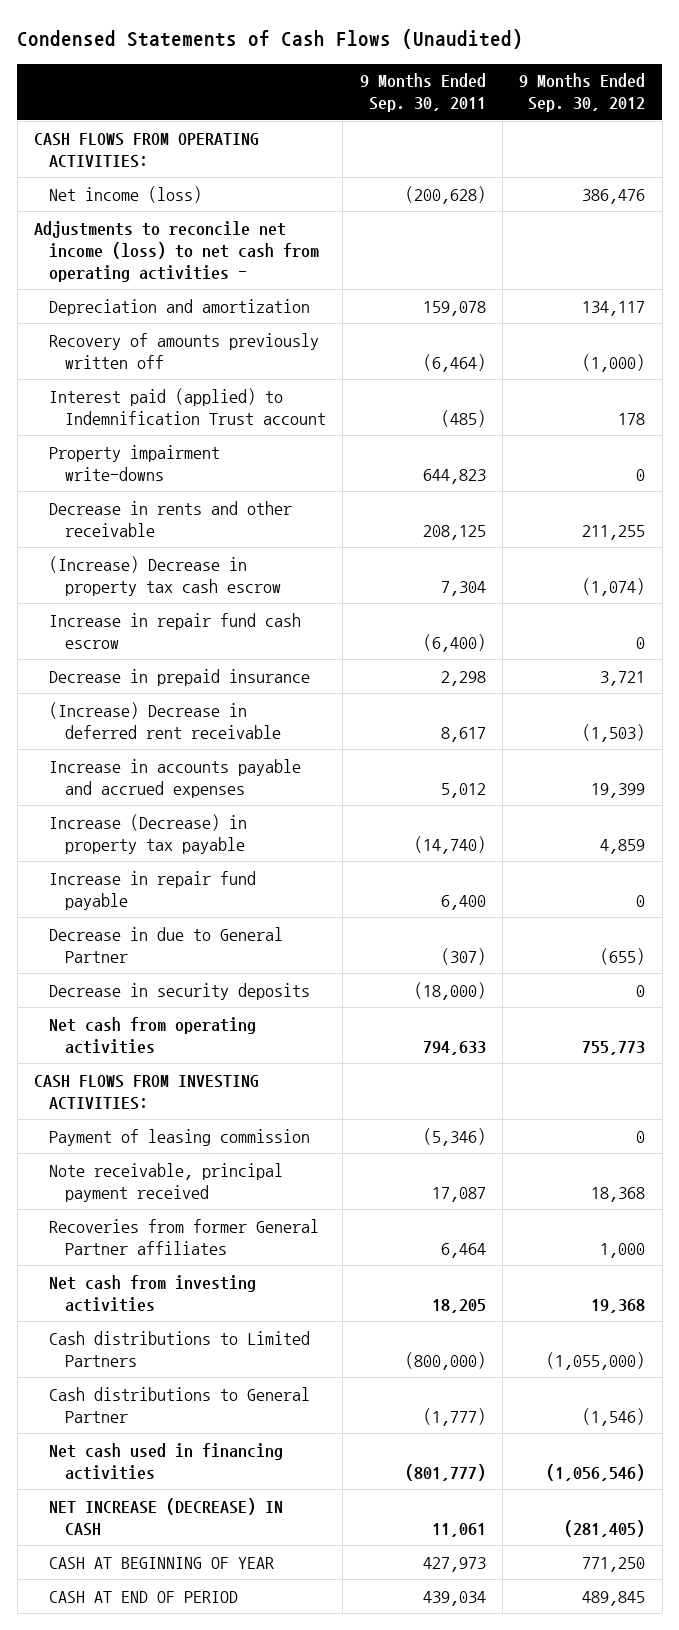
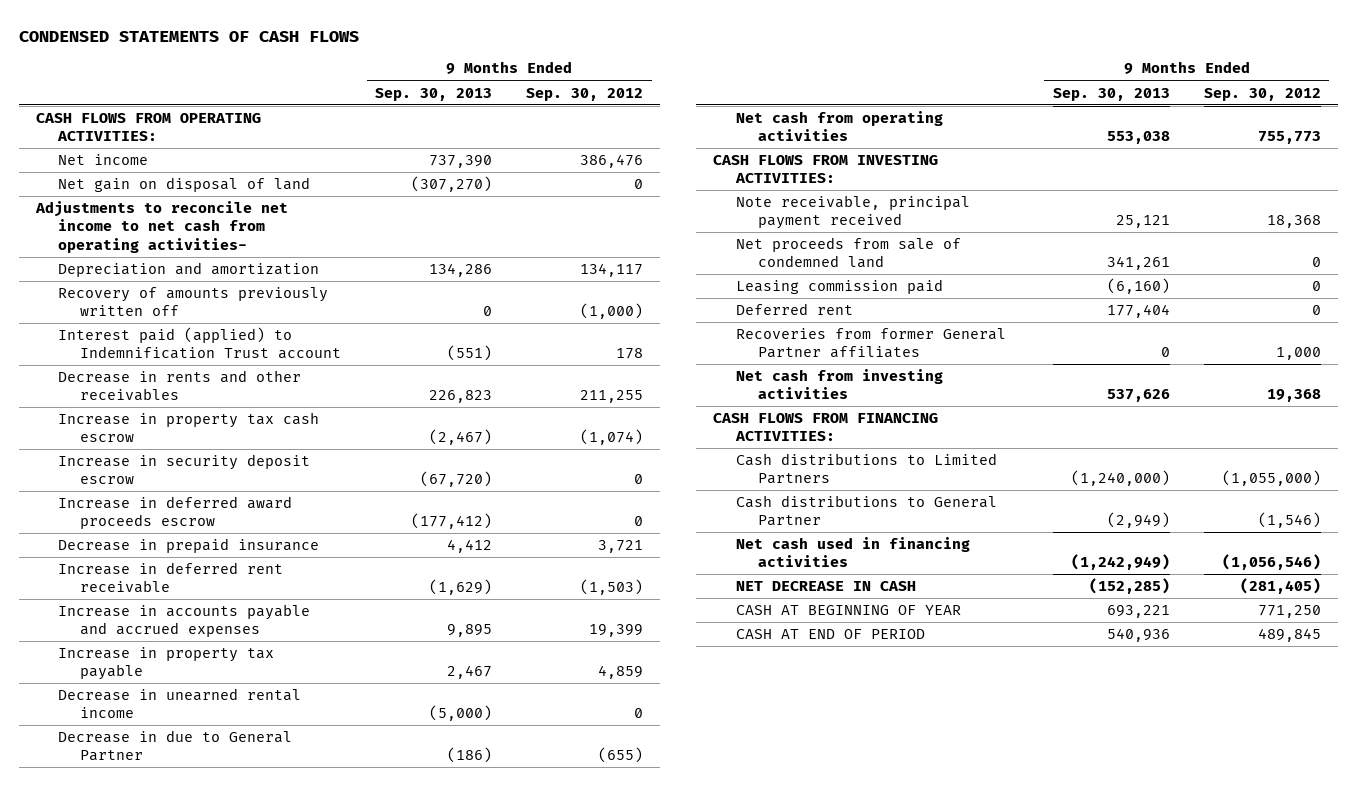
[17,29,524,50] Condensed Statements of Cash Flows (Unaudited) -> [19,30,360,42] CONDENSED STATEMENTS OF CASH FLOWS
[359,73,486,113] 9 Months Ended Sep. 30, 2011 -> none
none -> [375,87,493,101] Sep. 30, 2013
[49,185,203,203] Net income (loss) -> [58,154,149,166] Net income
none -> [58,177,311,193] Net gain on disposal of land
[34,220,320,282] Adjustments to reconcile net income (loss) to net cash from operating activities - -> [35,201,289,253] Adjustments to reconcile net income to net cash from operating activities-
[49,444,221,481] Property impairment write-downs -> none
[49,612,302,649] Increase in repair fund cash escrow -> none
[49,500,293,537] Decrease in rents and other receivable -> [58,370,302,402] Decrease in rents and other receivables
[49,555,281,596] (Increase) Decrease in property tax cash escrow -> [58,412,320,443] Increase in property tax cash escrow
none -> [58,454,311,485] Increase in security deposit escrow
none -> [58,496,293,530] Increase in deferred award proceeds escrow
[49,701,281,739] (Increase) Decrease in deferred rent receivable -> [58,562,284,594] Increase in deferred rent receivable
[49,870,257,910] Increase in repair fund payable -> none
[49,813,248,854] Increase (Decrease) in property tax payable -> [58,647,275,681] Increase in property tax payable
none -> [58,688,302,719] Decrease in unearned rental income
[49,982,311,1000] Decrease in security deposits -> none
[49,1128,311,1146] Payment of leasing commission -> none
none -> [735,237,961,269] Net proceeds from sale of condemned land
none -> [735,279,943,295] Leasing commission paid
none -> [735,303,853,316] Deferred rent
none -> [713,413,939,442] CASH FLOWS FROM FINANCING ACTIVITIES:
[49,1497,284,1536] NET INCREASE (DECREASE) IN CASH -> [735,581,916,592] NET DECREASE IN CASH

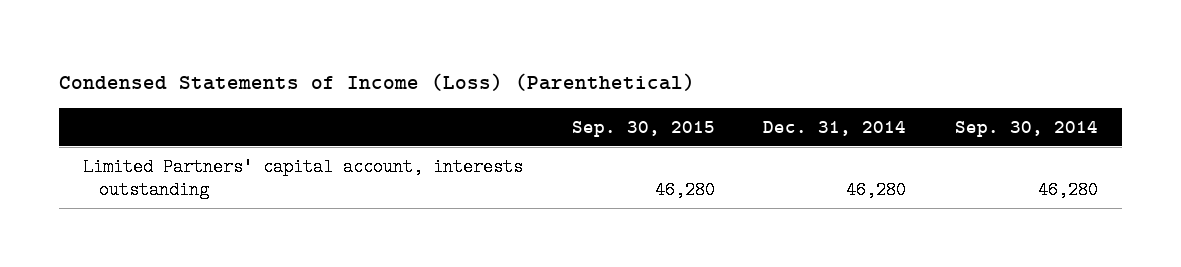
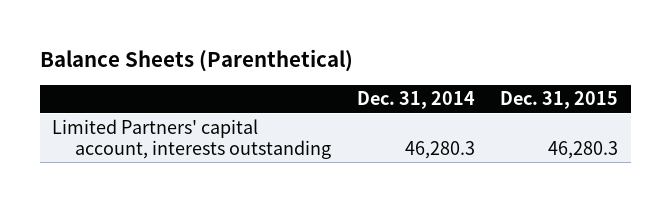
[58,72,695,91] Condensed Statements of Income (Loss) (Parenthetical) -> [39,49,353,73] Balance Sheets (Parenthetical)
[571,120,715,137] Sep. 30, 2015 -> none
[954,120,1098,137] Sep. 30, 2014 -> none
none -> [500,91,619,110] Dec. 31, 2015
[846,181,907,200] 46,280 -> [404,140,475,159] 46,280.3

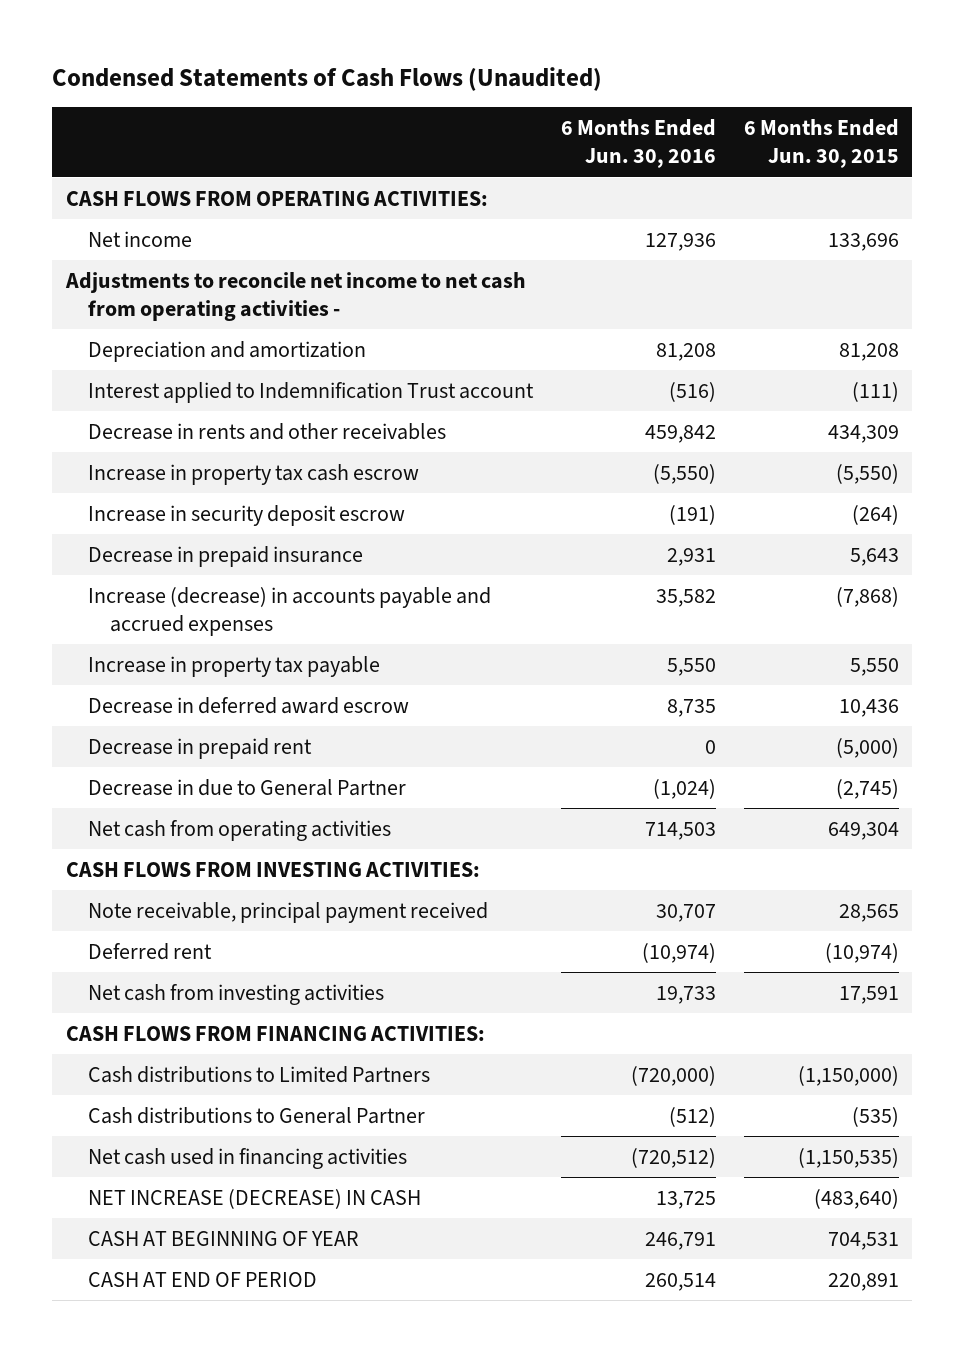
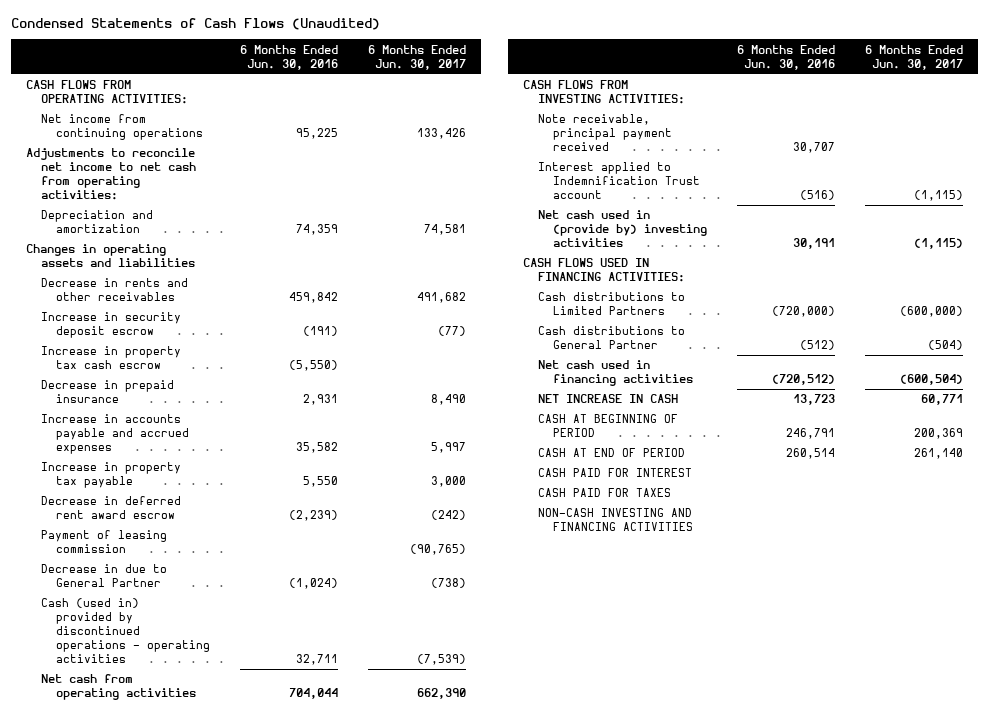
[743,119,899,169] 6 Months Ended Jun. 30, 2015 -> none
none -> [367,44,466,70] 6 Months Ended Jun. 30, 2017
[87,230,192,247] Net income -> none
none -> [41,114,203,141] Net income from continuing operations
[64,271,526,321] Adjustments to reconcile net income to net cash from operating activities - -> [26,148,197,201] Adjustments to reconcile net income to net cash from operating activities:
[655,342,716,361] 81,208 -> [295,224,338,236] 74,359
none -> [26,244,196,268] Changes in operating assets and liabilities
[87,463,419,485] Increase in property tax cash escrow -> [41,346,182,370] Increase in property tax cash escrow
[87,586,491,636] Increase (decrease) in accounts payable and accrued expenses -> [41,414,189,455] Increase in accounts payable and accrued expenses
[87,737,312,759] Decrease in prepaid rent -> none
[87,696,409,714] Decrease in deferred award escrow -> [41,496,182,520] Decrease in deferred rent award escrow
[666,698,716,717] 8,735 -> [288,510,338,522] (2,239)
none -> [41,530,168,554] Payment of leasing commission
none -> [41,598,210,664] Cash (used in) provided by discontinued operations - operating activities
[644,821,716,840] 714,503 -> [288,688,338,700] 704,044
[87,942,212,960] Deferred rent -> none
[87,381,534,403] Interest applied to Indemnification Trust account -> [537,162,700,200] Interest applied to Indemnification Trust account
[87,983,384,1005] Net cash from investing activities -> [537,210,707,248] Net cash used in (provide by) investing activities
[655,985,716,1004] 19,733 -> [792,238,835,250] 30,191
[65,1025,485,1041] CASH FLOWS FROM FINANCING ACTIVITIES: -> [523,258,685,283] CASH FLOWS USED IN FINANCING ACTIVITIES:
[87,1188,421,1209] NET INCREASE (DECREASE) IN CASH -> [537,394,678,404] NET INCREASE IN CASH
[655,1190,716,1209] 13,725 -> [792,394,835,406] 13,723
[87,1230,359,1246] CASH AT BEGINNING OF YEAR -> [537,414,678,438] CASH AT BEGINNING OF PERIOD
none -> [537,468,692,478] CASH PAID FOR INTEREST
none -> [537,488,671,498] CASH PAID FOR TAXES
none -> [537,508,693,532] NON-CASH INVESTING AND FINANCING ACTIVITIES

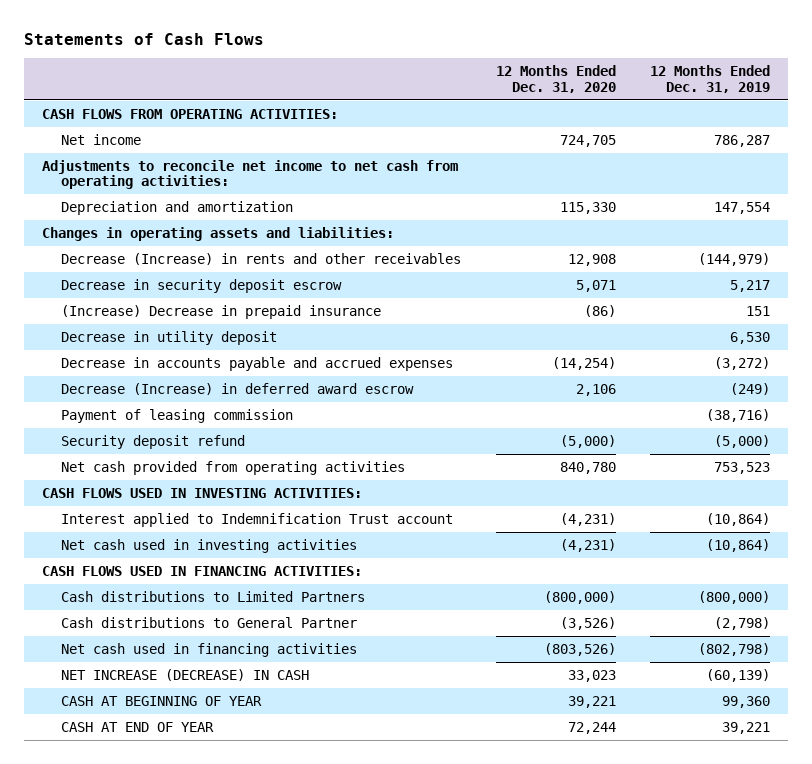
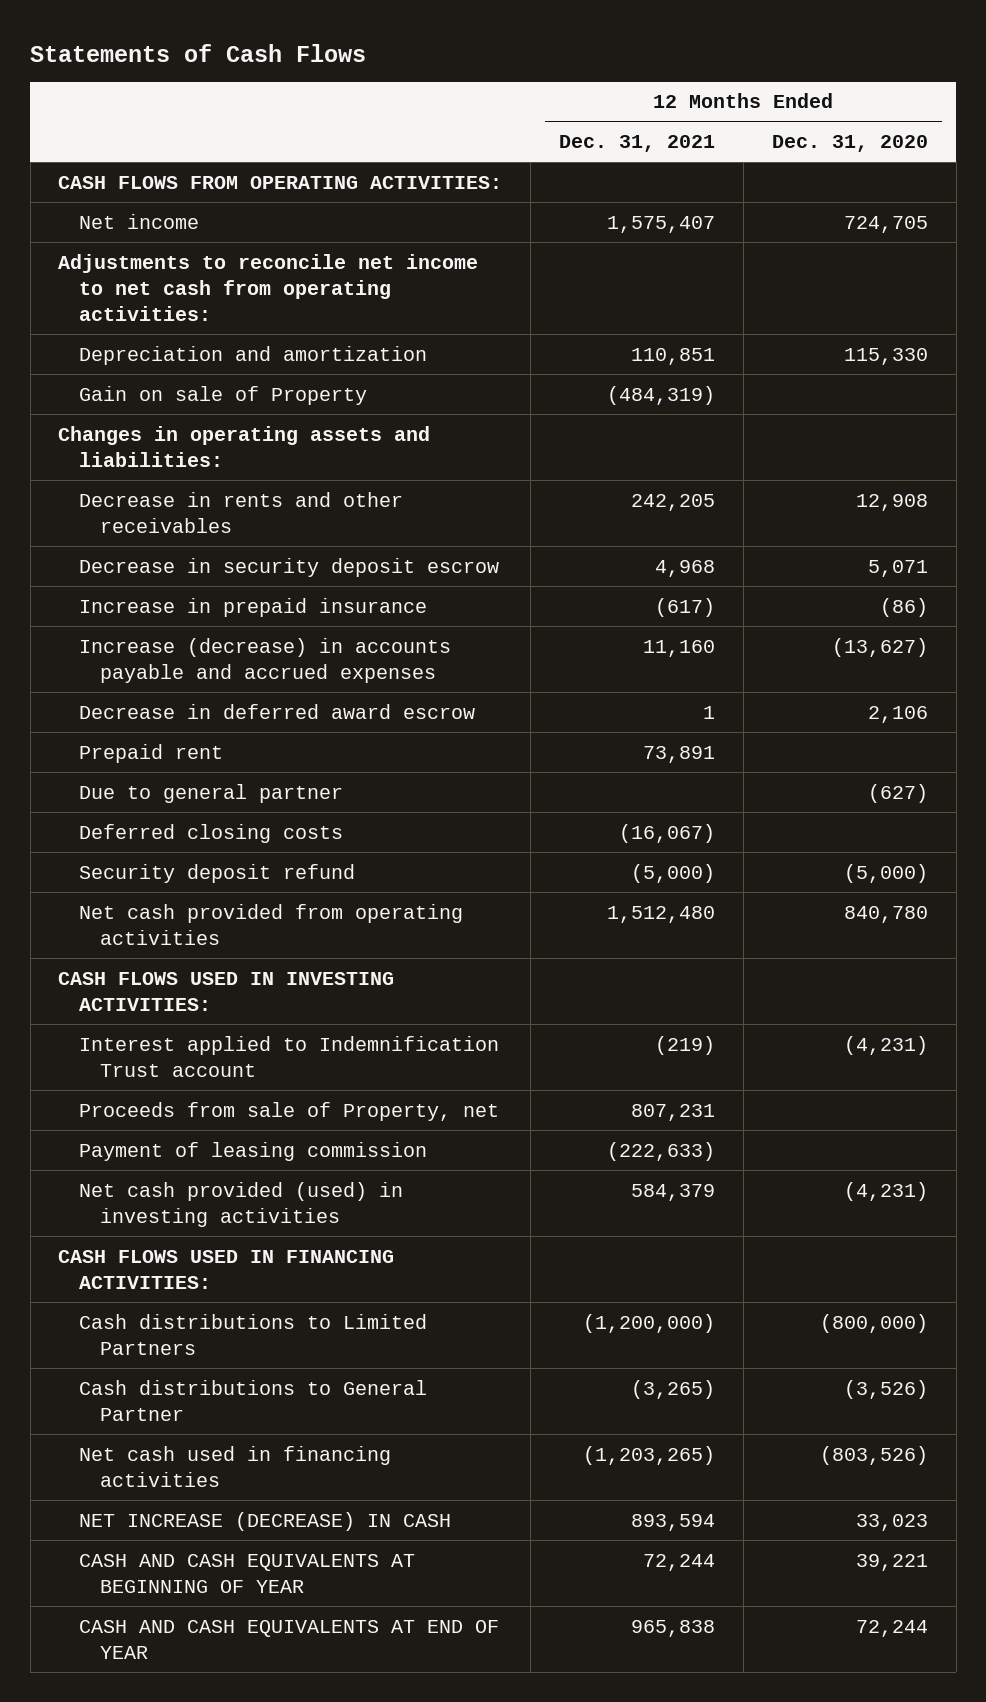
[650,64,771,93] 12 Months Ended Dec. 31, 2019 -> none
none -> [559,134,716,152] Dec. 31, 2021
none -> [79,385,368,405] Gain on sale of Property
[61,252,462,265] Decrease (Increase) in rents and other receivables -> [79,491,404,533] Decrease in rents and other receivables
[61,330,278,345] Decrease in utility deposit -> none
[61,304,382,319] (Increase) Decrease in prepaid insurance -> [79,597,428,617] Increase in prepaid insurance
[61,356,454,371] Decrease in accounts payable and accrued expenses -> [79,637,452,683] Increase (decrease) in accounts payable and accrued expenses
[551,356,616,370] (14,254) -> [831,637,928,657] (13,627)
[61,382,415,395] Decrease (Increase) in deferred award escrow -> [79,703,476,719] Decrease in deferred award escrow
none -> [79,743,224,763] Prepaid rent
none -> [79,783,344,803] Due to general partner
none -> [79,823,344,843] Deferred closing costs
none -> [79,1101,500,1121] Proceeds from sale of Property, net
[61,408,294,423] Payment of leasing commission -> [79,1141,428,1161] Payment of leasing commission
[61,538,358,553] Net cash used in investing activities -> [79,1181,404,1227] Net cash provided (used) in investing activities
[61,695,263,706] CASH AT BEGINNING OF YEAR -> [79,1553,416,1593] CASH AND CASH EQUIVALENTS AT BEGINNING OF YEAR
[61,721,215,732] CASH AT END OF YEAR -> [79,1619,500,1659] CASH AND CASH EQUIVALENTS AT END OF YEAR

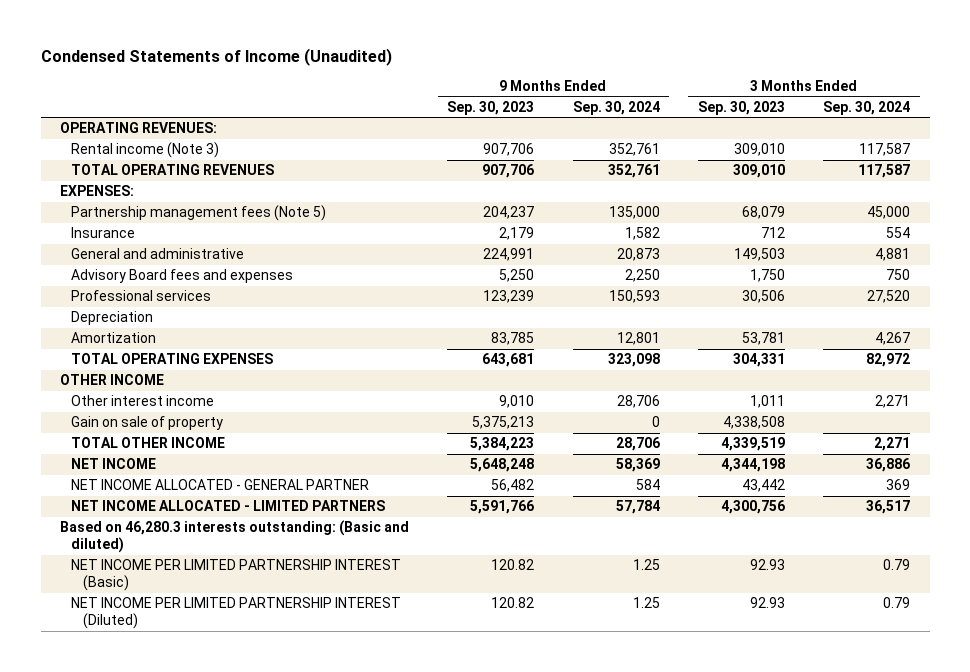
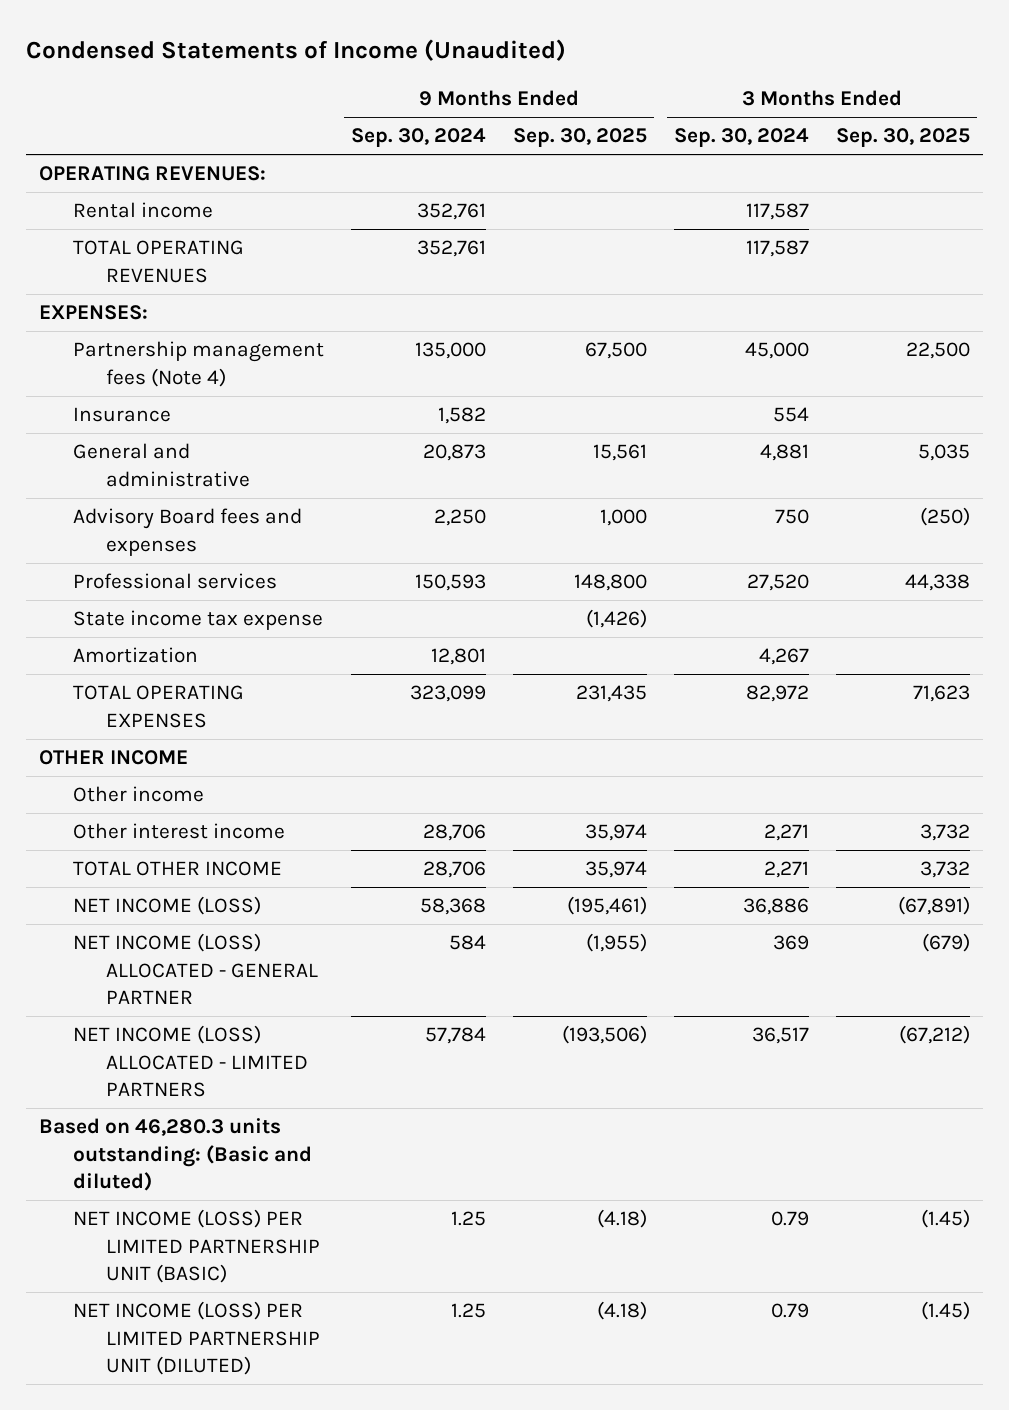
[447,100,535,115] Sep. 30, 2023 -> none
[698,100,786,115] Sep. 30, 2023 -> none
none -> [512,128,647,148] Sep. 30, 2025
none -> [835,128,970,148] Sep. 30, 2025
[71,142,220,159] Rental income (Note 3) -> [72,202,213,219] Rental income
[71,205,327,222] Partnership management fees (Note 5) -> [72,341,324,387] Partnership management fees (Note 4)
[71,311,154,326] Depreciation -> none
none -> [72,610,323,631] State income tax expense
[607,353,660,368] 323,098 -> [409,685,486,703] 323,099
none -> [72,786,204,803] Other income
[71,416,224,431] Gain on sale of property -> none
[71,458,157,470] NET INCOME -> [72,896,261,916] NET INCOME (LOSS)
[615,458,660,473] 58,369 -> [419,898,486,916] 58,368
[71,479,370,491] NET INCOME ALLOCATED - GENERAL PARTNER -> [72,933,319,1005] NET INCOME (LOSS) ALLOCATED - GENERAL PARTNER
[71,500,386,512] NET INCOME ALLOCATED - LIMITED PARTNERS -> [72,1025,309,1098] NET INCOME (LOSS) ALLOCATED - LIMITED PARTNERS
[59,520,409,554] Based on 46,280.3 interests outstanding: (Basic and diluted) -> [39,1118,312,1192] Based on 46,280.3 units outstanding: (Basic and diluted)
[71,559,402,592] NET INCOME PER LIMITED PARTNERSHIP INTEREST (Basic) -> [72,1209,321,1284] NET INCOME (LOSS) PER LIMITED PARTNERSHIP UNIT (BASIC)
[71,597,402,630] NET INCOME PER LIMITED PARTNERSHIP INTEREST (Diluted) -> [72,1301,321,1376] NET INCOME (LOSS) PER LIMITED PARTNERSHIP UNIT (DILUTED)

